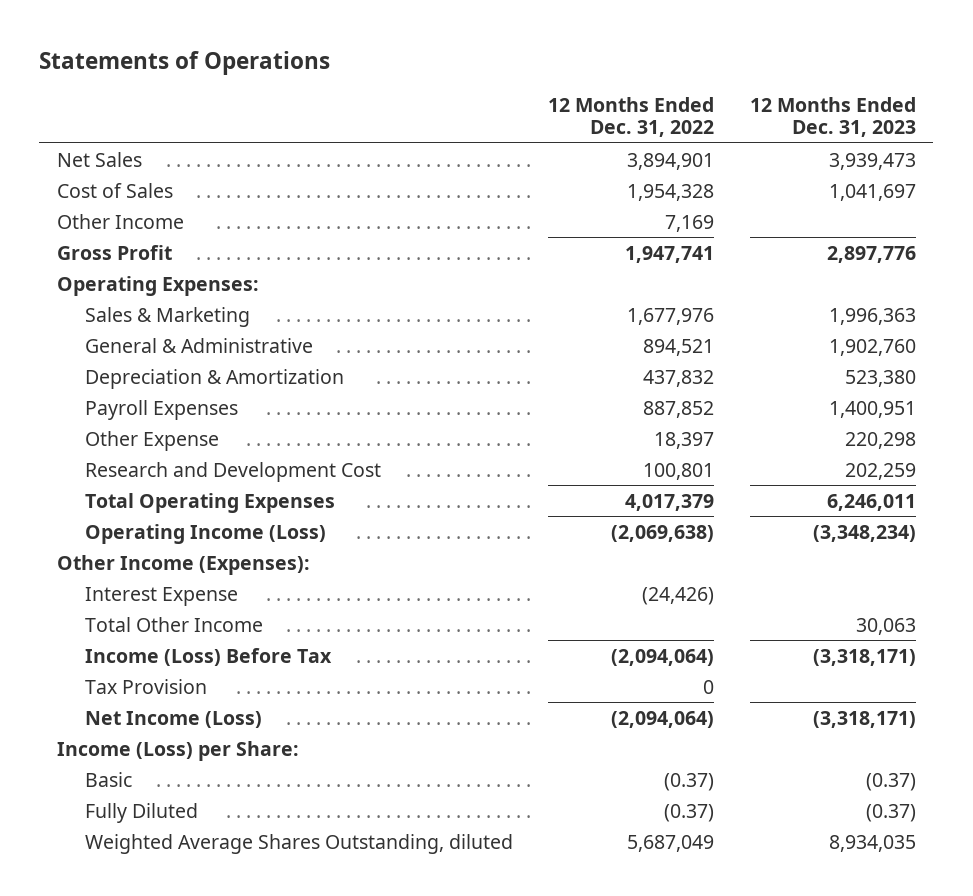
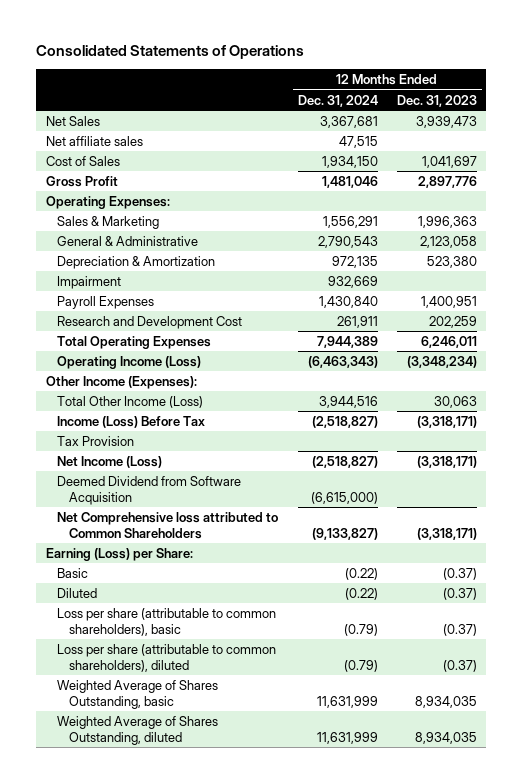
[39,51,331,76] Statements of Operations -> [36,45,305,60] Consolidated Statements of Operations
[548,96,715,138] 12 Months Ended Dec. 31, 2022 -> none
none -> [297,94,378,107] Dec. 31, 2024
none -> [45,135,143,146] Net affiliate sales
[56,213,184,229] Other Income -> none
[828,338,916,356] 1,902,760 -> [419,235,477,248] 2,123,058
none -> [57,275,122,289] Impairment
[85,430,220,451] Other Expense -> none
[85,586,239,606] Interest Expense -> none
[85,616,264,632] Total Other Income -> [57,395,204,408] Total Other Income (Loss)
none -> [57,475,242,505] Deemed Dividend from Software Acquisition
none -> [57,511,279,539] Net Comprehensive loss attributed to Common Shareholders
[56,740,299,761] Income (Loss) per Share: -> [45,547,193,561] Earning (Loss) per Share:
[85,802,199,823] Fully Diluted -> [57,587,98,598] Diluted
none -> [57,607,277,636] Loss per share (attributable to common shareholders), basic
none -> [57,643,277,672] Loss per share (attributable to common shareholders), diluted
[85,833,514,854] Weighted Average Shares Outstanding, diluted -> [57,679,219,709] Weighted Average of Shares Outstanding, basic
none -> [57,715,219,745] Weighted Average of Shares Outstanding, diluted

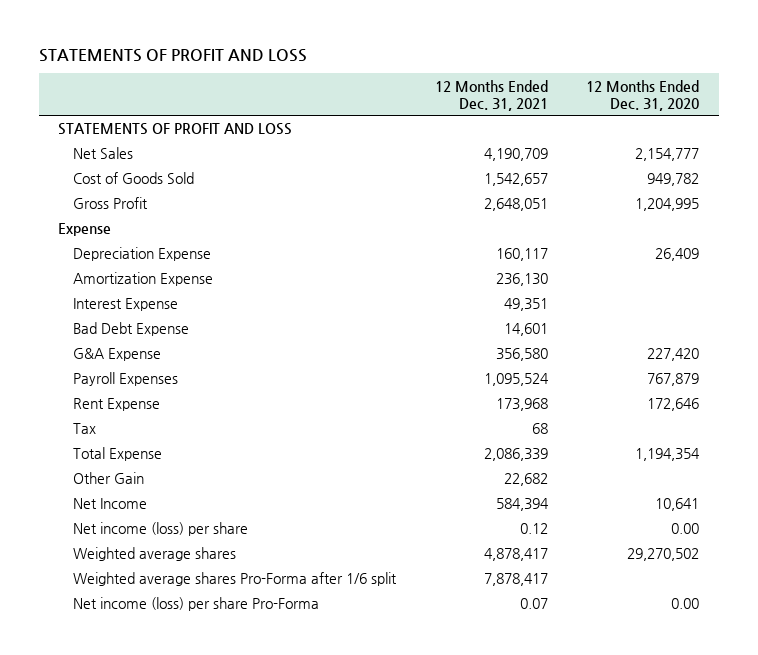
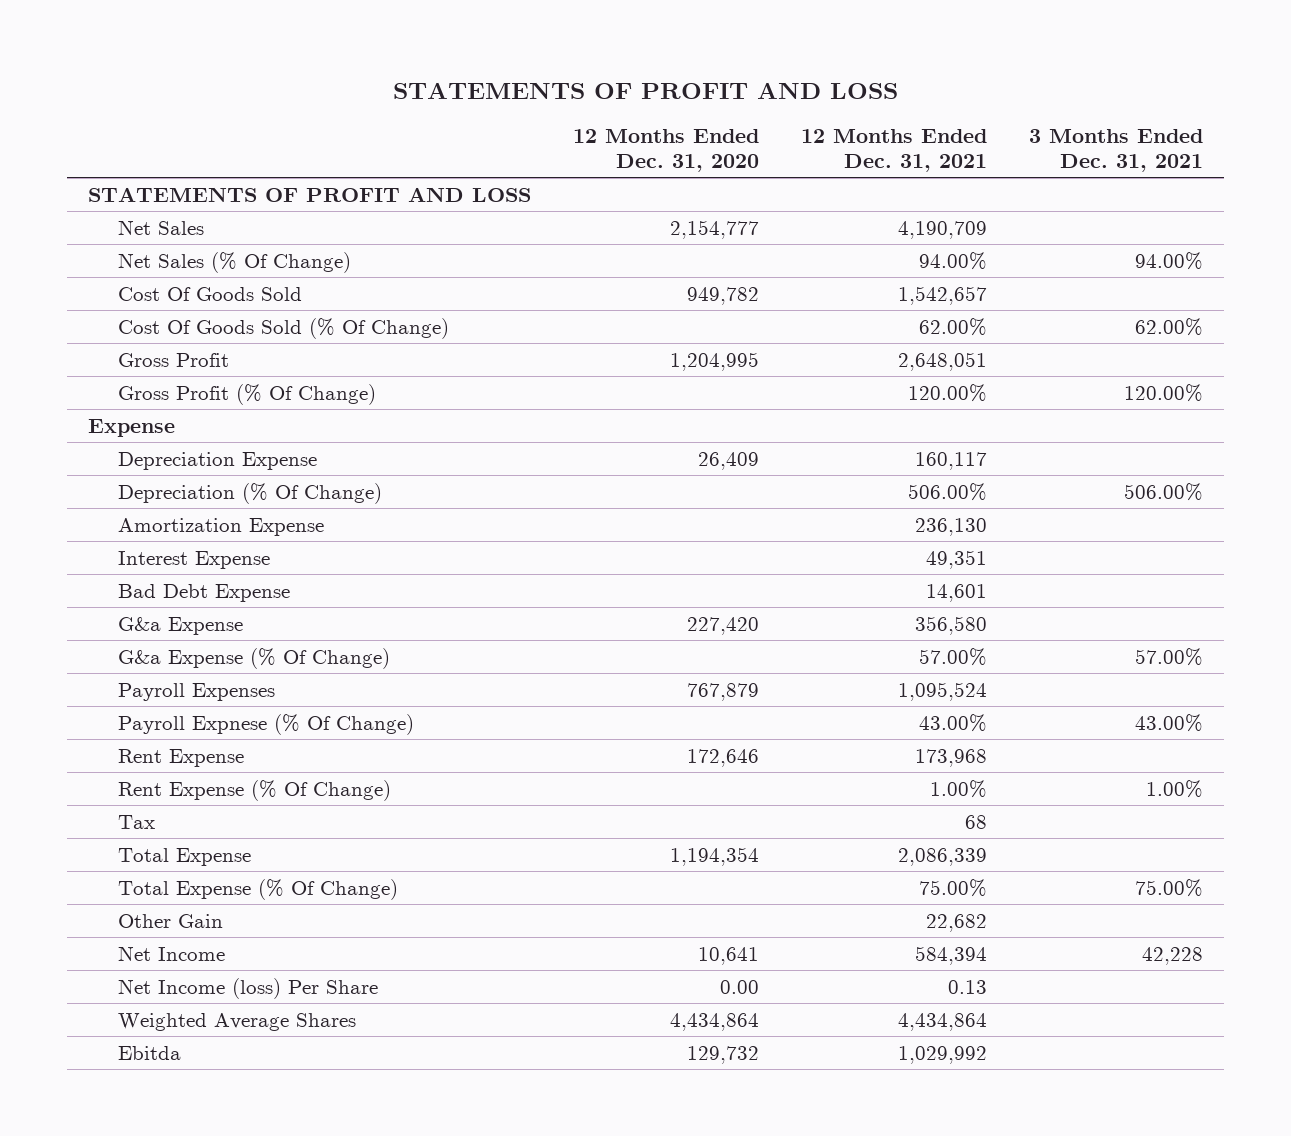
none -> [1029,129,1204,172] 3 Months Ended Dec. 31, 2021
none -> [117,251,351,273] Net Sales (% Of Change)
[73,172,195,185] Cost of Goods Sold -> [117,286,302,301] Cost Of Goods Sold
none -> [117,317,449,339] Cost Of Goods Sold (% Of Change)
none -> [117,383,376,405] Gross Profit (% Of Change)
none -> [117,482,382,504] Depreciation (% Of Change)
[73,348,162,362] G&A Expense -> [117,616,243,635] G&a Expense
none -> [117,647,390,669] G&a Expense (% Of Change)
none -> [117,713,414,735] Payroll Expnese (% Of Change)
none -> [117,779,391,801] Rent Expense (% Of Change)
none -> [117,878,398,900] Total Expense (% Of Change)
[73,572,398,587] Weighted average shares Pro-Forma after 1/6 split -> none
[73,597,320,612] Net income (loss) per share Pro-Forma -> none
[73,522,249,537] Net income (loss) per share -> [117,977,378,999] Net Income (loss) Per Share
[519,523,548,535] 0.12 -> [948,979,988,994] 0.13
[73,547,237,562] Weighted average shares -> [117,1012,356,1031] Weighted Average Shares
[483,548,548,562] 4,878,417 -> [898,1012,988,1031] 4,434,864
[627,548,700,562] 29,270,502 -> [670,1012,760,1031] 4,434,864
none -> [117,1045,181,1060] Ebitda

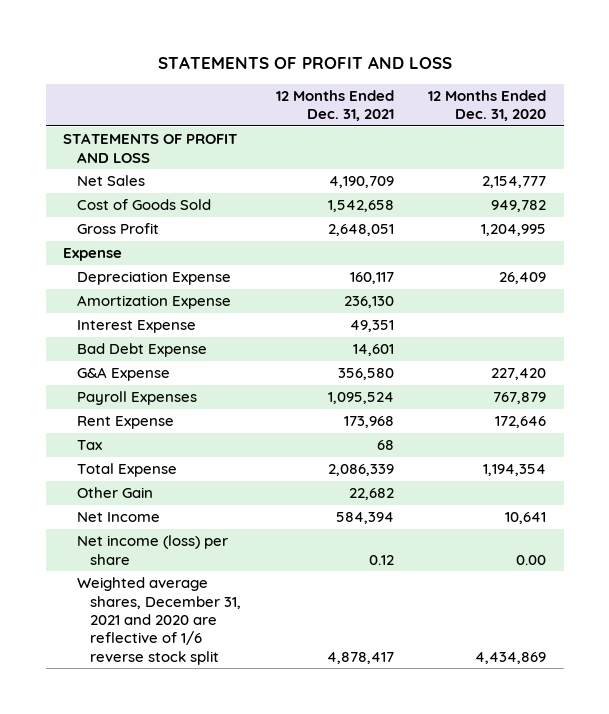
[1029,129,1204,172] 3 Months Ended Dec. 31, 2021 -> none
[117,251,351,273] Net Sales (% Of Change) -> none
[117,317,449,339] Cost Of Goods Sold (% Of Change) -> none
[117,286,302,301] Cost Of Goods Sold -> [76,199,211,211] Cost of Goods Sold
[898,285,988,305] 1,542,657 -> [327,200,394,213] 1,542,658
[117,383,376,405] Gross Profit (% Of Change) -> none
[117,482,382,504] Depreciation (% Of Change) -> none
[117,647,390,669] G&a Expense (% Of Change) -> none
[117,616,243,635] G&a Expense -> [76,367,170,382] G&A Expense
[117,713,414,735] Payroll Expnese (% Of Change) -> none
[117,779,391,801] Rent Expense (% Of Change) -> none
[117,878,398,900] Total Expense (% Of Change) -> none
[117,1012,356,1031] Weighted Average Shares -> none
[117,1045,181,1060] Ebitda -> none
[117,977,378,999] Net Income (loss) Per Share -> [76,535,228,565] Net income (loss) per share
[948,979,988,994] 0.13 -> [368,554,394,565] 0.12
none -> [76,577,242,665] Weighted average shares, December 31, 2021 and 2020 are reflective of 1/6 reverse stock split

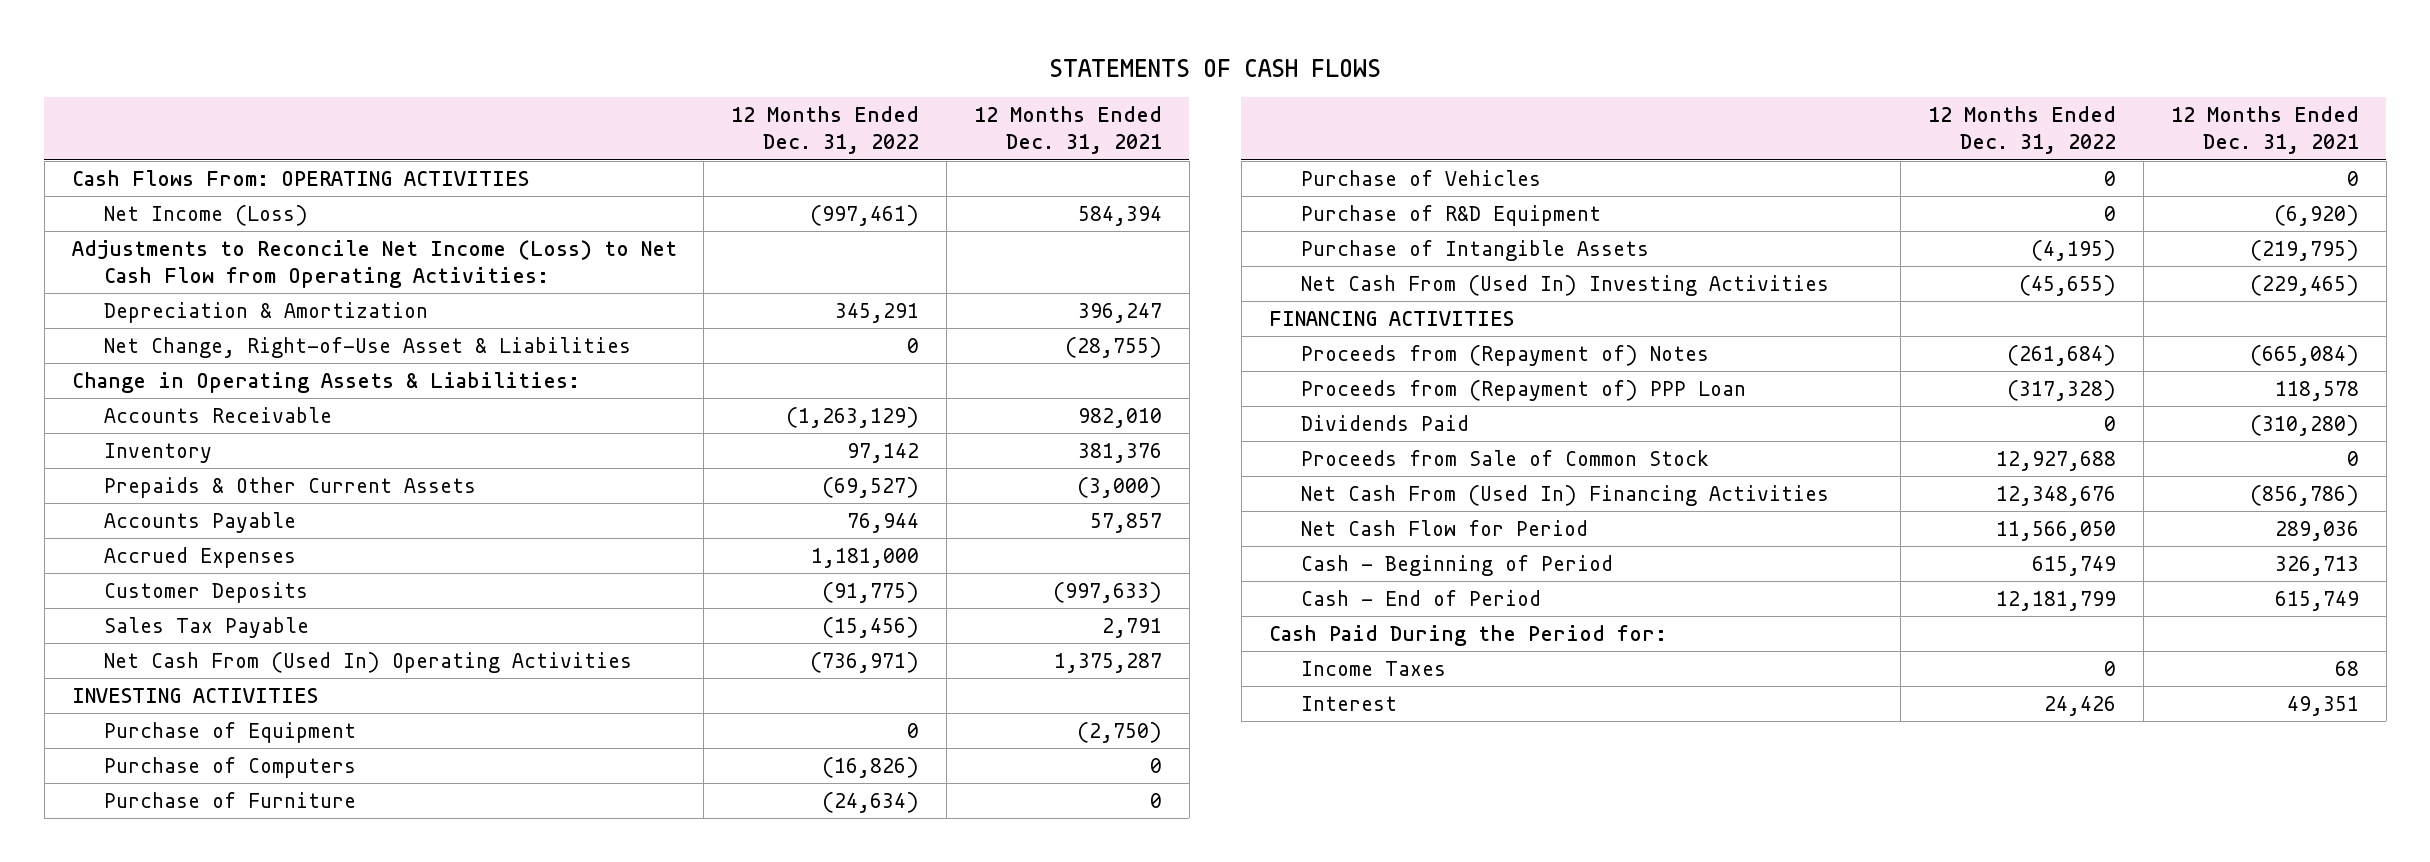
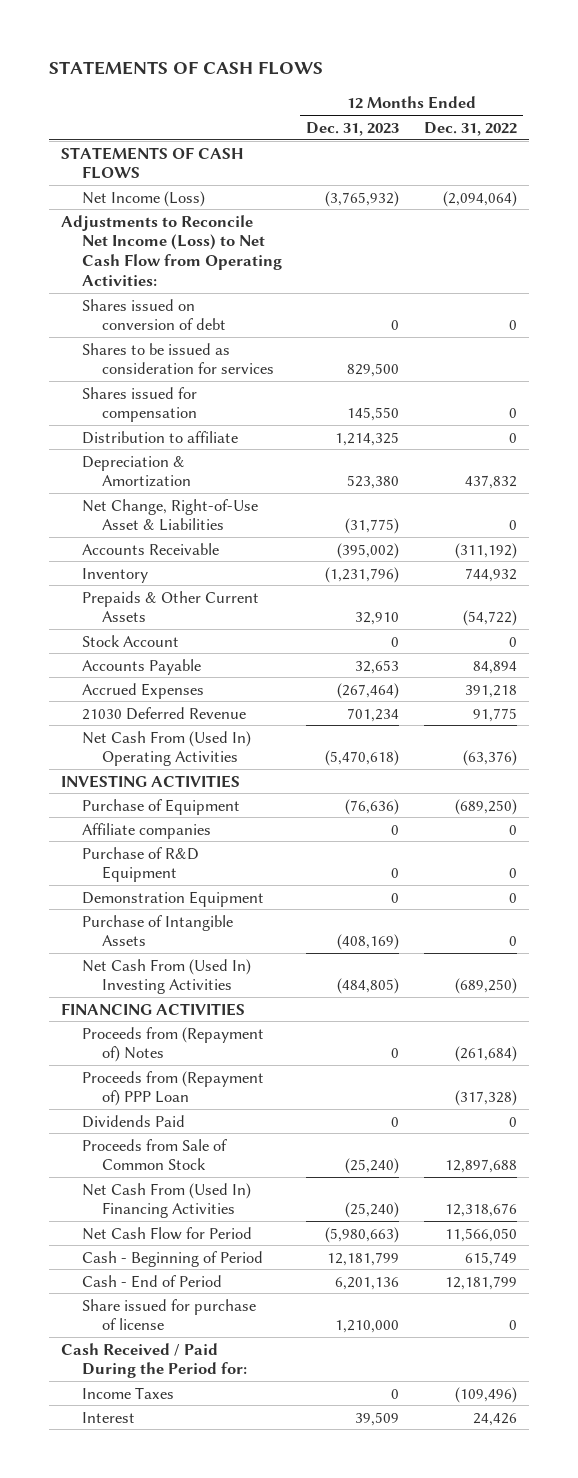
[973,106,1162,155] 12 Months Ended Dec. 31, 2021 -> none
none -> [306,121,400,136] Dec. 31, 2023
[71,169,529,186] Cash Flows From: OPERATING ACTIVITIES -> none
none -> [61,146,245,180] STATEMENTS OF CASH FLOWS
[810,204,920,226] (997,461) -> [442,190,517,207] (2,094,064)
none -> [81,298,227,331] Shares issued on conversion of debt
none -> [81,342,275,375] Shares to be issued as consideration for services
none -> [81,386,198,423] Shares issued for compensation
none -> [81,430,238,444] Distribution to affiliate
[835,302,920,323] 345,291 -> [464,475,517,490] 437,832
[71,371,580,393] Change in Operating Assets & Liabilities: -> none
[103,581,308,603] Customer Deposits -> none
[103,616,309,638] Sales Tax Payable -> none
[786,406,920,428] (1,263,129) -> [454,542,517,559] (311,192)
[847,442,920,463] 97,142 -> [464,567,517,582] 744,932
[822,476,920,498] (69,527) -> [462,610,517,627] (54,722)
none -> [81,634,179,647] Stock Account
[847,512,920,533] 76,944 -> [472,660,517,674] 84,894
[811,547,920,568] 1,181,000 -> [464,684,517,698] 391,218
none -> [81,706,246,720] 21030 Deferred Revenue
[810,651,920,673] (736,971) -> [462,750,517,767] (63,376)
[103,756,356,778] Purchase of Computers -> none
[103,791,356,808] Purchase of Furniture -> none
[1300,169,1541,186] Purchase of Vehicles -> none
[907,722,920,738] 0 -> [454,798,517,815] (689,250)
none -> [81,822,211,839] Affiliate companies
none -> [81,890,264,907] Demonstration Equipment
[2031,239,2117,261] (4,195) -> [508,936,517,947] 0
[2019,274,2117,296] (45,655) -> [454,978,517,995] (689,250)
[1996,450,2117,471] 12,927,688 -> [444,1159,517,1174] 12,897,688
[1996,485,2117,506] 12,348,676 -> [444,1203,517,1218] 12,318,676
none -> [81,1298,256,1331] Share issued for purchase of license
[1268,624,1667,646] Cash Paid During the Period for: -> [61,1342,247,1379] Cash Received / Paid During the Period for:
[2104,660,2117,676] 0 -> [454,1386,517,1403] (109,496)

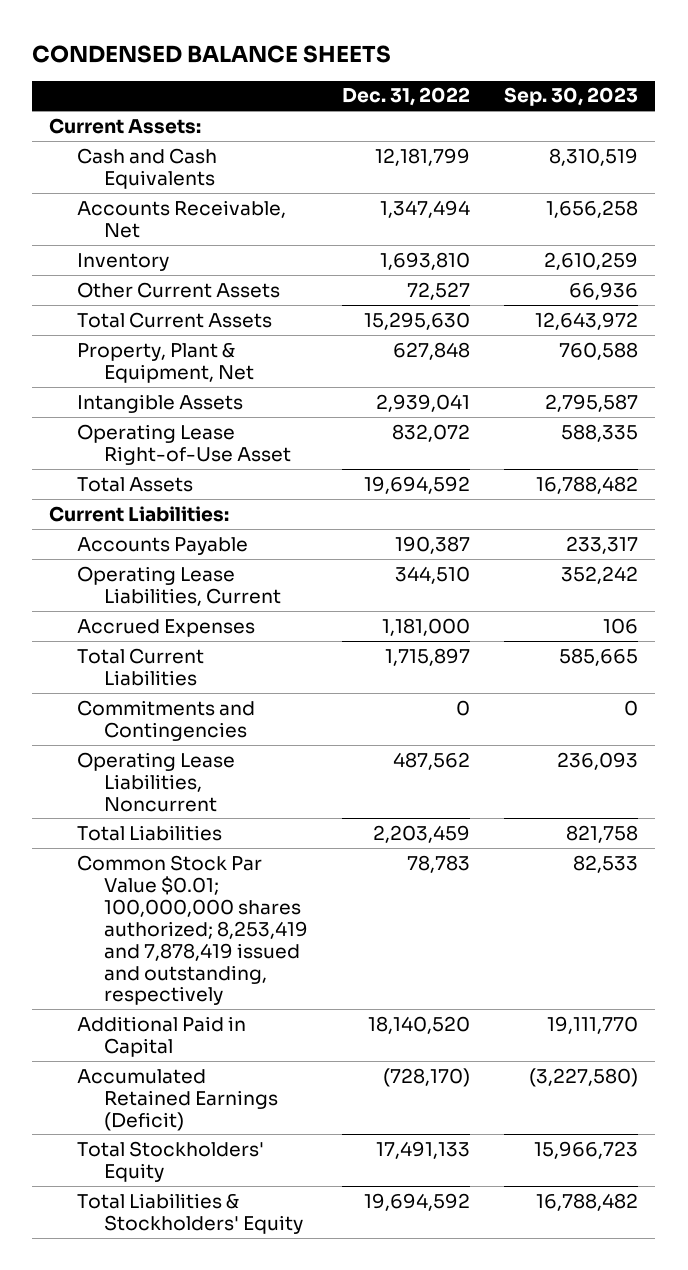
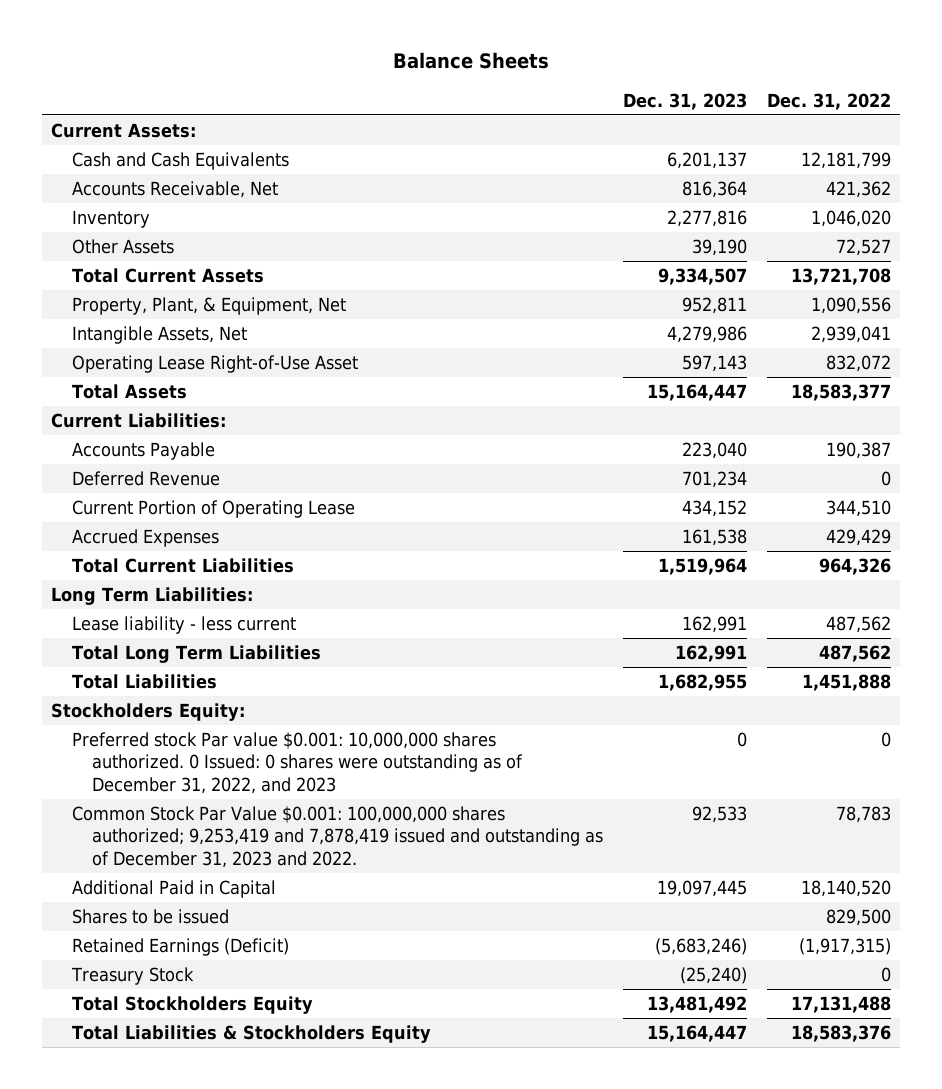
[32,44,392,63] CONDENSED BALANCE SHEETS -> [392,52,549,70] Balance Sheets
[504,87,639,107] Sep. 30, 2023 -> none
none -> [623,92,748,110] Dec. 31, 2023
[380,199,471,218] 1,347,494 -> [825,180,891,198] 421,362
[380,251,471,270] 1,693,810 -> [810,209,891,227] 1,046,020
[76,281,280,298] Other Current Assets -> [71,238,174,254] Other Assets
[364,311,471,330] 15,295,630 -> [790,267,891,285] 13,721,708
[76,341,254,383] Property, Plant & Equipment, Net -> [71,296,346,315] Property, Plant, & Equipment, Net
[393,341,471,360] 627,848 -> [810,296,891,314] 1,090,556
[76,393,243,413] Intangible Assets -> [71,325,247,344] Intangible Assets, Net
[364,475,471,494] 19,694,592 -> [790,383,891,401] 18,583,377
[76,699,255,741] Commitments and Contingencies -> none
none -> [71,470,220,486] Deferred Revenue
[76,565,281,606] Operating Lease Liabilities, Current -> [71,499,355,518] Current Portion of Operating Lease
[382,617,471,636] 1,181,000 -> [825,528,891,546] 429,429
[385,647,471,666] 1,715,897 -> [818,557,891,575] 964,326
none -> [51,586,254,605] Long Term Liabilities:
[76,751,235,812] Operating Lease Liabilities, Noncurrent -> [71,615,296,634] Lease liability - less current
none -> [71,644,321,663] Total Long Term Liabilities
[373,824,471,843] 2,203,459 -> [801,673,891,691] 1,451,888
none -> [51,702,246,721] Stockholders Equity:
none -> [71,731,524,794] Preferred stock Par value $0.001: 10,000,000 shares authorized. 0 Issued: 0 shares were outstanding as of December 31, 2022, and 2023
[76,854,308,1006] Common Stock Par Value $0.01; 100,000,000 shares authorized; 8,253,419 and 7,878,419 issued and outstanding, respectively -> [71,805,604,868] Common Stock Par Value $0.001: 100,000,000 shares authorized; 9,253,419 and 7,878,419 issued and outstanding as of December 31, 2023 and 2022.
none -> [71,908,229,924] Shares to be issued
[76,1068,278,1131] Accumulated Retained Earnings (Deficit) -> [71,937,289,956] Retained Earnings (Deficit)
[383,1067,471,1087] (728,170) -> [798,937,891,955] (1,917,315)
none -> [70,966,194,985] Treasury Stock
[76,1140,264,1182] Total Stockholders' Equity -> [71,995,313,1014] Total Stockholders Equity
[376,1140,471,1159] 17,491,133 -> [790,995,891,1013] 17,131,488
[76,1192,303,1234] Total Liabilities & Stockholders' Equity -> [71,1024,431,1043] Total Liabilities & Stockholders Equity
[364,1192,471,1211] 19,694,592 -> [790,1024,891,1042] 18,583,376

